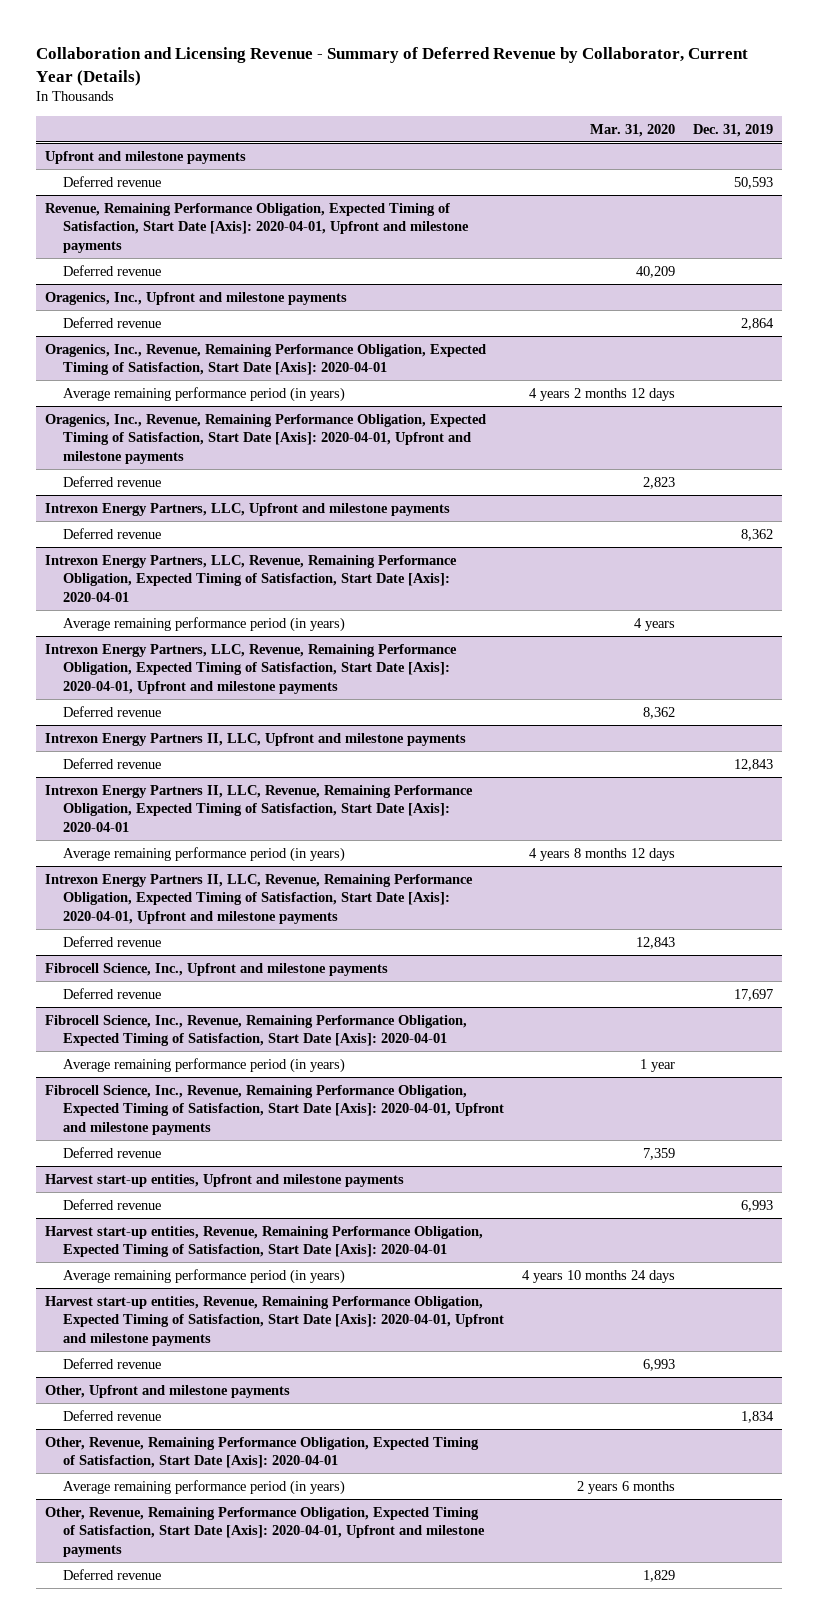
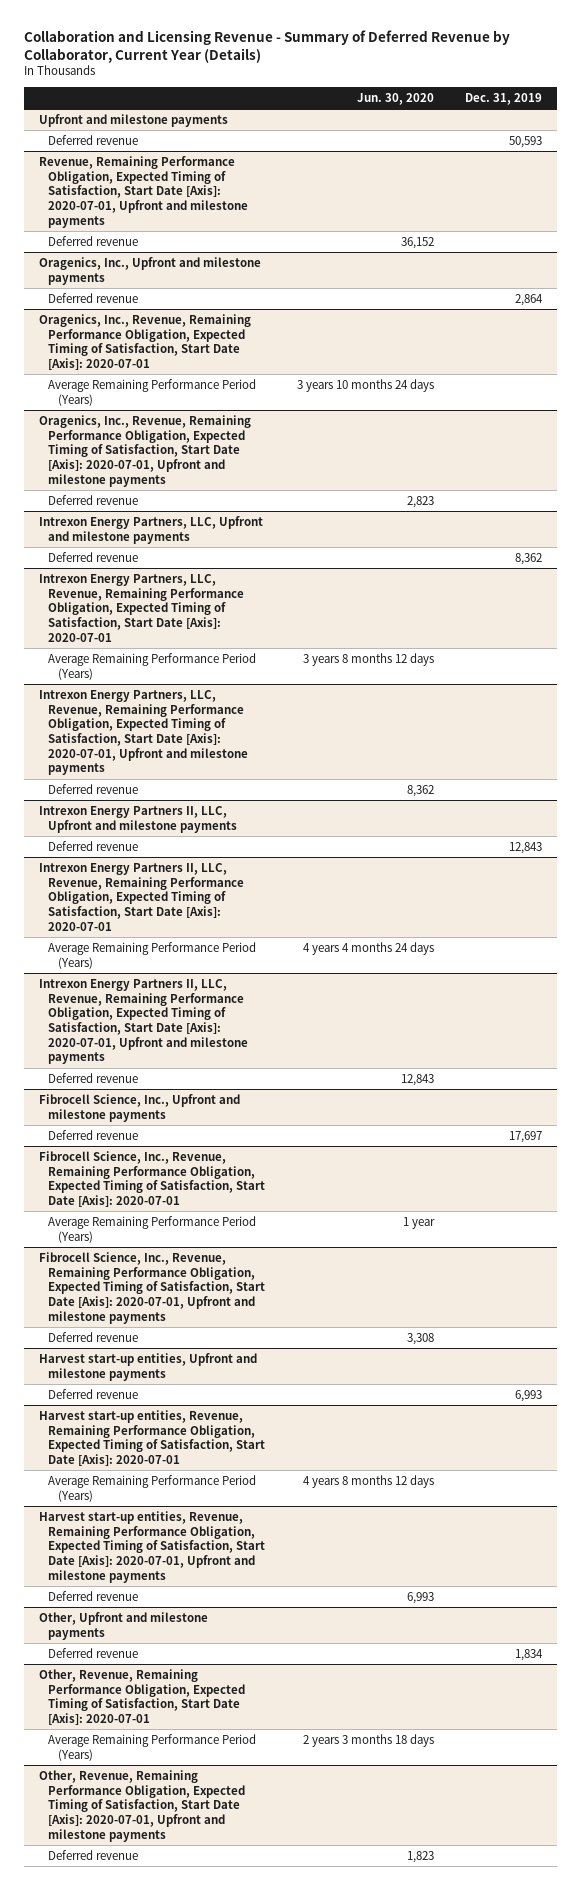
[590,123,676,137] Mar. 31, 2020 -> none
none -> [356,92,434,105] Jun. 30, 2020
[45,202,469,254] Revenue, Remaining Performance Obligation, Expected Timing of Satisfaction, Start Date [Axis]: 2020-04-01, Upfront and milestone payments -> [39,155,249,228] Revenue, Remaining Performance Obligation, Expected Timing of Satisfaction, Start Date [Axis]: 2020-07-01, Upfront and milestone payments
[45,343,487,376] Oragenics, Inc., Revenue, Remaining Performance Obligation, Expected Timing of Satisfaction, Start Date [Axis]: 2020-04-01 -> [39,313,252,370] Oragenics, Inc., Revenue, Remaining Performance Obligation, Expected Timing of Satisfaction, Start Date [Axis]: 2020-07-01
[62,386,345,402] Average remaining performance period (in years) -> [48,378,257,406] Average Remaining Performance Period (Years)
[45,413,487,465] Oragenics, Inc., Revenue, Remaining Performance Obligation, Expected Timing of Satisfaction, Start Date [Axis]: 2020-04-01, Upfront and milestone payments -> [39,414,252,487] Oragenics, Inc., Revenue, Remaining Performance Obligation, Expected Timing of Satisfaction, Start Date [Axis]: 2020-07-01, Upfront and milestone payments
[45,554,458,603] Intrexon Energy Partners, LLC, Revenue, Remaining Performance Obligation, Expected Timing of Satisfaction, Start Date [Axis]: 2020-04-01 -> [39,573,245,642] Intrexon Energy Partners, LLC, Revenue, Remaining Performance Obligation, Expected Timing of Satisfaction, Start Date [Axis]: 2020-07-01
[62,616,345,632] Average remaining performance period (in years) -> [48,652,257,680] Average Remaining Performance Period (Years)
[45,643,458,695] Intrexon Energy Partners, LLC, Revenue, Remaining Performance Obligation, Expected Timing of Satisfaction, Start Date [Axis]: 2020-04-01, Upfront and milestone payments -> [39,689,249,776] Intrexon Energy Partners, LLC, Revenue, Remaining Performance Obligation, Expected Timing of Satisfaction, Start Date [Axis]: 2020-07-01, Upfront and milestone payments
[45,784,474,833] Intrexon Energy Partners II, LLC, Revenue, Remaining Performance Obligation, Expected Timing of Satisfaction, Start Date [Axis]: 2020-04-01 -> [39,862,245,931] Intrexon Energy Partners II, LLC, Revenue, Remaining Performance Obligation, Expected Timing of Satisfaction, Start Date [Axis]: 2020-07-01
[62,846,345,862] Average remaining performance period (in years) -> [48,941,257,969] Average Remaining Performance Period (Years)
[45,873,474,925] Intrexon Energy Partners II, LLC, Revenue, Remaining Performance Obligation, Expected Timing of Satisfaction, Start Date [Axis]: 2020-04-01, Upfront and milestone payments -> [39,978,249,1065] Intrexon Energy Partners II, LLC, Revenue, Remaining Performance Obligation, Expected Timing of Satisfaction, Start Date [Axis]: 2020-07-01, Upfront and milestone payments
[45,1014,468,1047] Fibrocell Science, Inc., Revenue, Remaining Performance Obligation, Expected Timing of Satisfaction, Start Date [Axis]: 2020-04-01 -> [39,1150,266,1207] Fibrocell Science, Inc., Revenue, Remaining Performance Obligation, Expected Timing of Satisfaction, Start Date [Axis]: 2020-07-01
[62,1057,345,1073] Average remaining performance period (in years) -> [48,1215,257,1243] Average Remaining Performance Period (Years)
[45,1084,504,1136] Fibrocell Science, Inc., Revenue, Remaining Performance Obligation, Expected Timing of Satisfaction, Start Date [Axis]: 2020-04-01, Upfront and milestone payments -> [39,1251,266,1324] Fibrocell Science, Inc., Revenue, Remaining Performance Obligation, Expected Timing of Satisfaction, Start Date [Axis]: 2020-07-01, Upfront and milestone payments
[45,1225,484,1258] Harvest start-up entities, Revenue, Remaining Performance Obligation, Expected Timing of Satisfaction, Start Date [Axis]: 2020-04-01 -> [39,1409,266,1466] Harvest start-up entities, Revenue, Remaining Performance Obligation, Expected Timing of Satisfaction, Start Date [Axis]: 2020-07-01
[62,1268,345,1284] Average remaining performance period (in years) -> [48,1474,257,1502] Average Remaining Performance Period (Years)
[45,1295,504,1347] Harvest start-up entities, Revenue, Remaining Performance Obligation, Expected Timing of Satisfaction, Start Date [Axis]: 2020-04-01, Upfront and milestone payments -> [39,1510,266,1583] Harvest start-up entities, Revenue, Remaining Performance Obligation, Expected Timing of Satisfaction, Start Date [Axis]: 2020-07-01, Upfront and milestone payments
[45,1436,480,1469] Other, Revenue, Remaining Performance Obligation, Expected Timing of Satisfaction, Start Date [Axis]: 2020-04-01 -> [39,1668,246,1725] Other, Revenue, Remaining Performance Obligation, Expected Timing of Satisfaction, Start Date [Axis]: 2020-07-01
[62,1479,345,1495] Average remaining performance period (in years) -> [48,1733,257,1761] Average Remaining Performance Period (Years)
[45,1506,485,1558] Other, Revenue, Remaining Performance Obligation, Expected Timing of Satisfaction, Start Date [Axis]: 2020-04-01, Upfront and milestone payments -> [39,1769,246,1842] Other, Revenue, Remaining Performance Obligation, Expected Timing of Satisfaction, Start Date [Axis]: 2020-07-01, Upfront and milestone payments

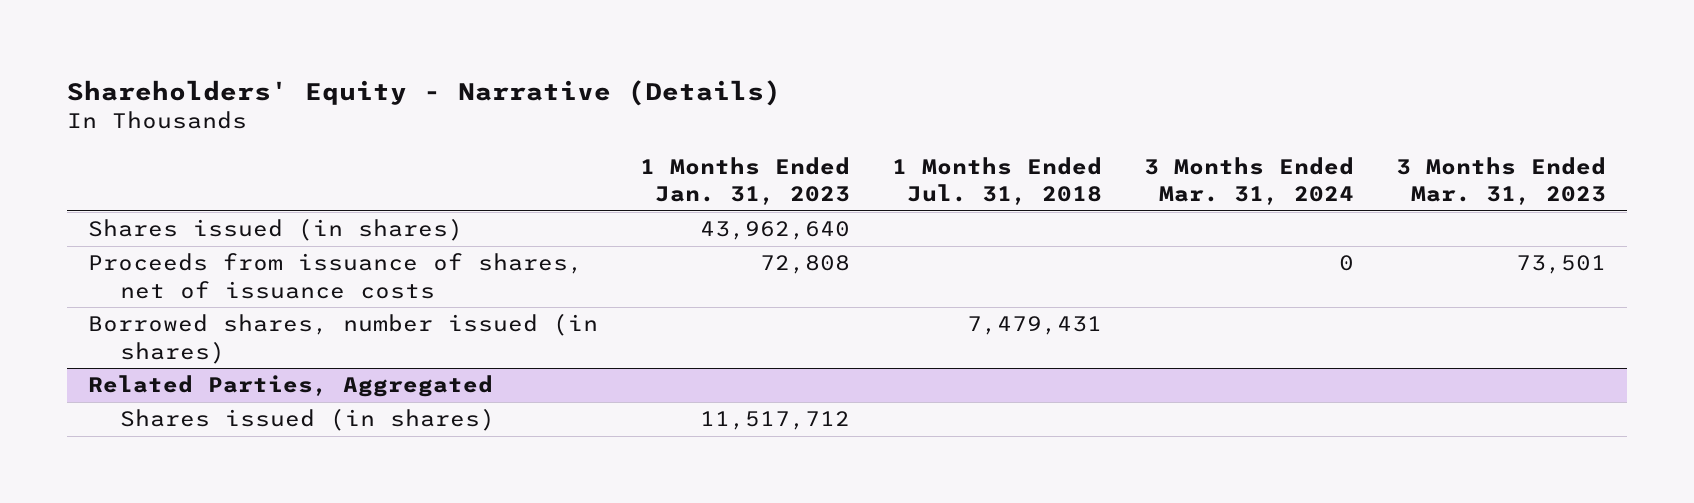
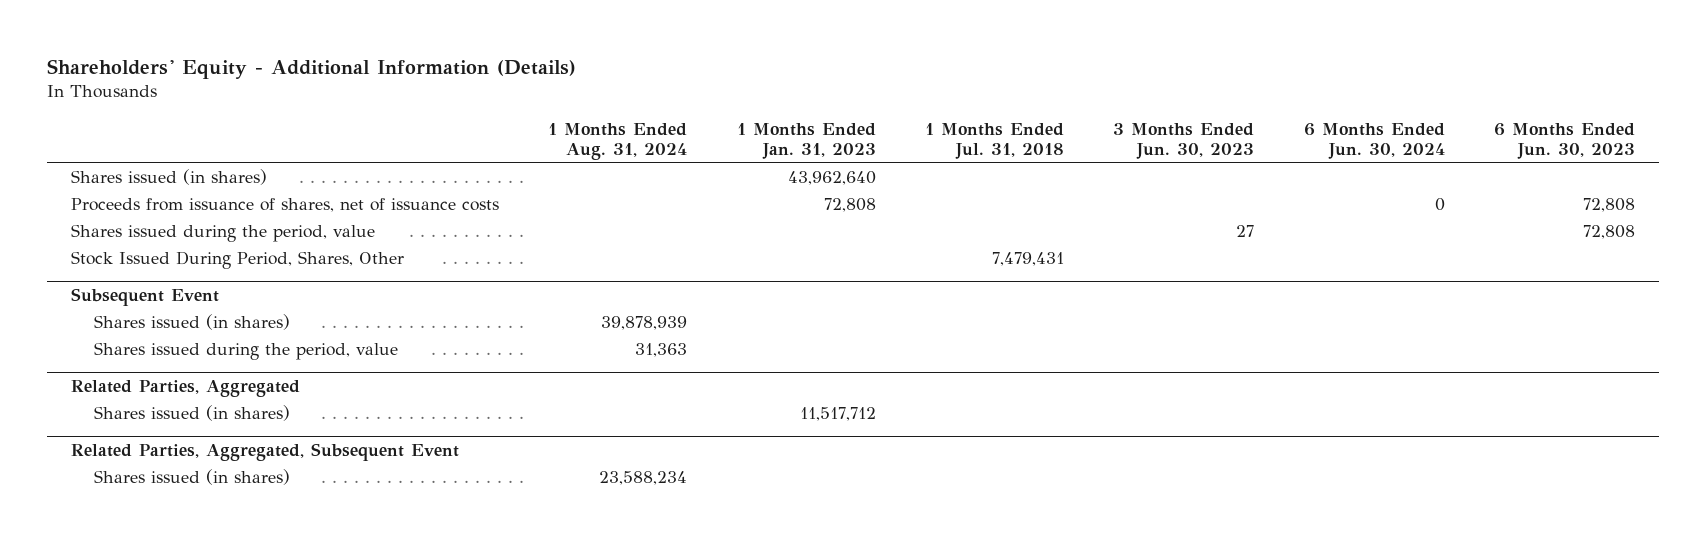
[67,79,782,106] Shareholders' Equity - Narrative (Details) -> [46,58,576,79] Shareholders' Equity - Additional Information (Details)
[1143,156,1354,205] 3 Months Ended Mar. 31, 2024 -> none
[1395,156,1606,205] 3 Months Ended Mar. 31, 2023 -> none
none -> [548,122,688,161] 1 Months Ended Aug. 31, 2024
none -> [1113,122,1255,160] 3 Months Ended Jun. 30, 2023
none -> [1303,122,1445,160] 6 Months Ended Jun. 30, 2024
none -> [1493,122,1635,160] 6 Months Ended Jun. 30, 2023
none -> [71,223,376,242] Shares issued during the period, value
[88,313,599,364] Borrowed shares, number issued (in shares) -> [71,250,405,269] Stock Issued During Period, Shares, Other
none -> [71,287,220,306] Subsequent Event
none -> [93,313,290,330] Shares issued (in shares)
none -> [93,341,398,360] Shares issued during the period, value
none -> [71,442,460,461] Related Parties, Aggregated, Subsequent Event
none -> [93,468,290,485] Shares issued (in shares)

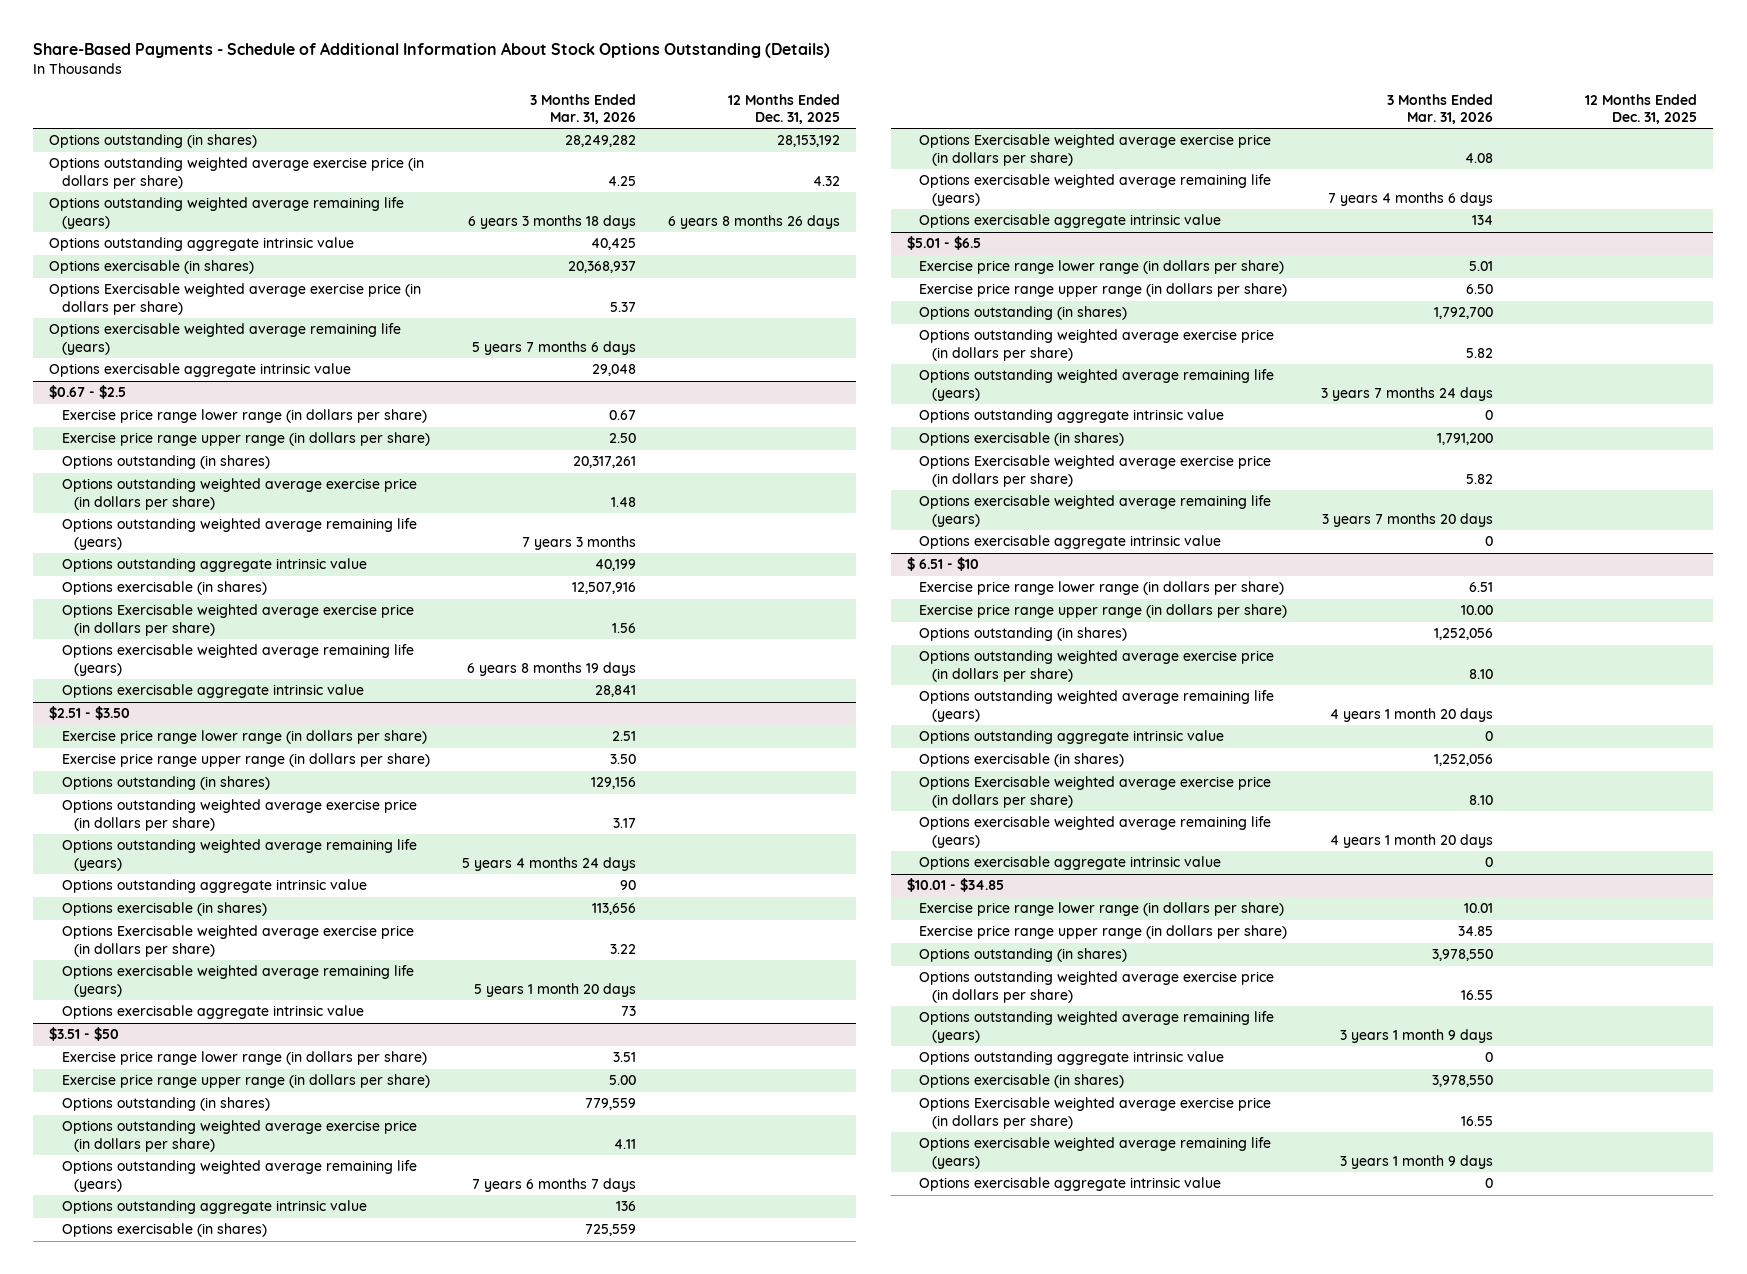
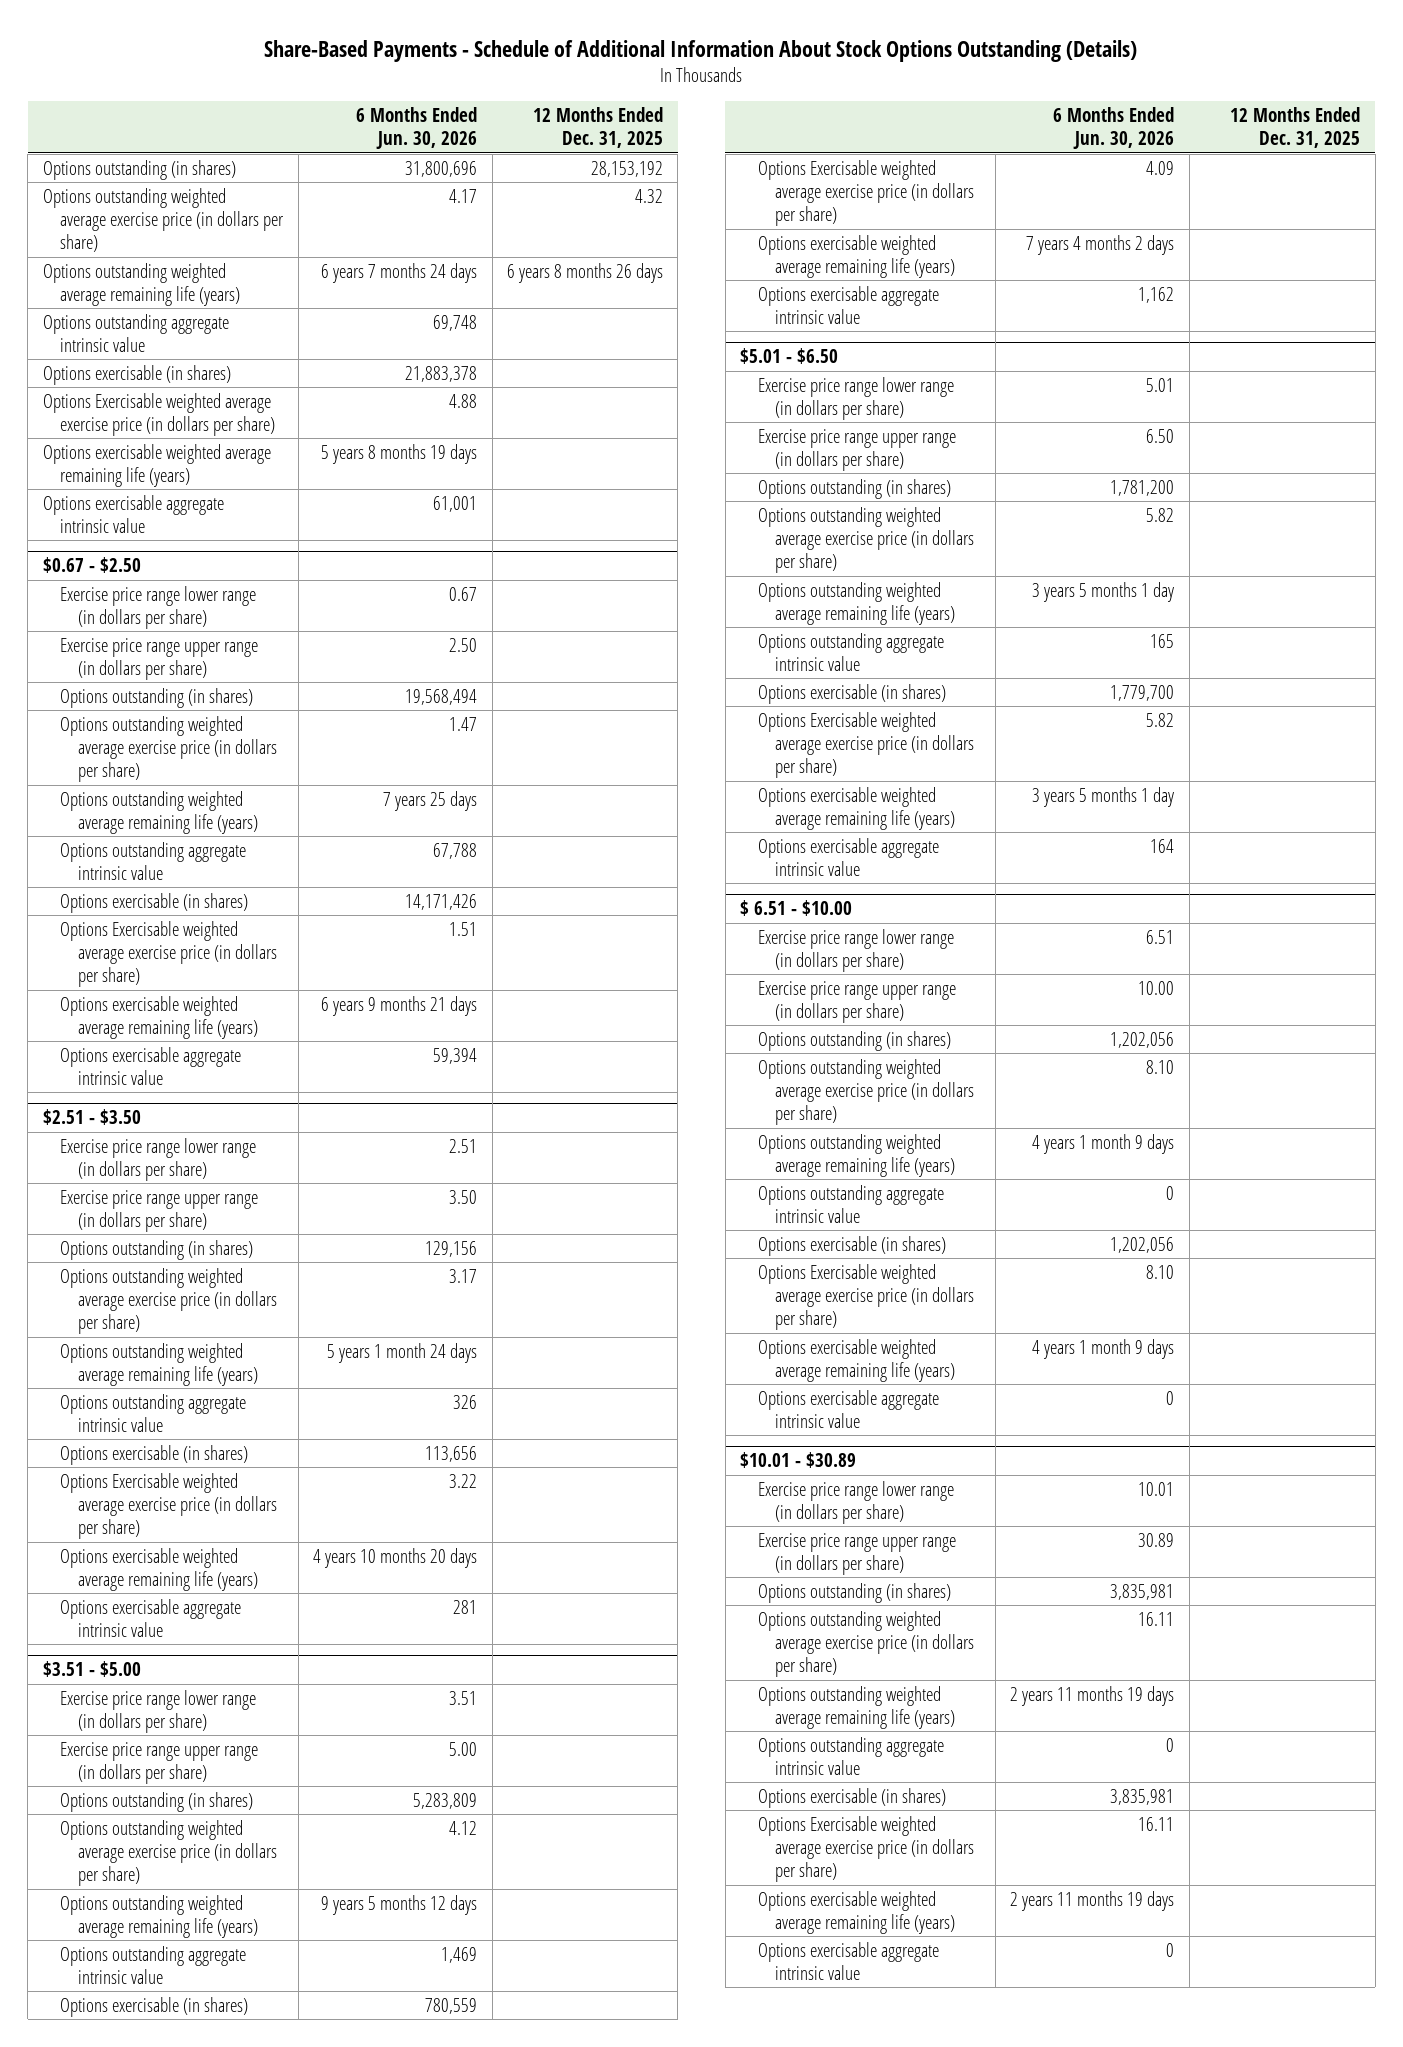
[529,93,636,125] 3 Months Ended Mar. 31, 2026 -> none
none -> [356,107,478,150] 6 Months Ended Jun. 30, 2026
[49,385,127,400] $0.67 - $2.5 -> [42,557,141,574] $0.67 - $2.50
[49,1027,120,1042] $3.51 - $50 -> [42,1661,141,1678] $3.51 - $5.00
[906,236,981,251] $5.01 - $6.5 -> [739,348,838,365] $5.01 - $6.50
[906,557,979,572] $ 6.51 - $10 -> [739,900,852,917] $ 6.51 - $10.00
[906,878,1004,893] $10.01 - $34.85 -> [739,1452,856,1469] $10.01 - $30.89

